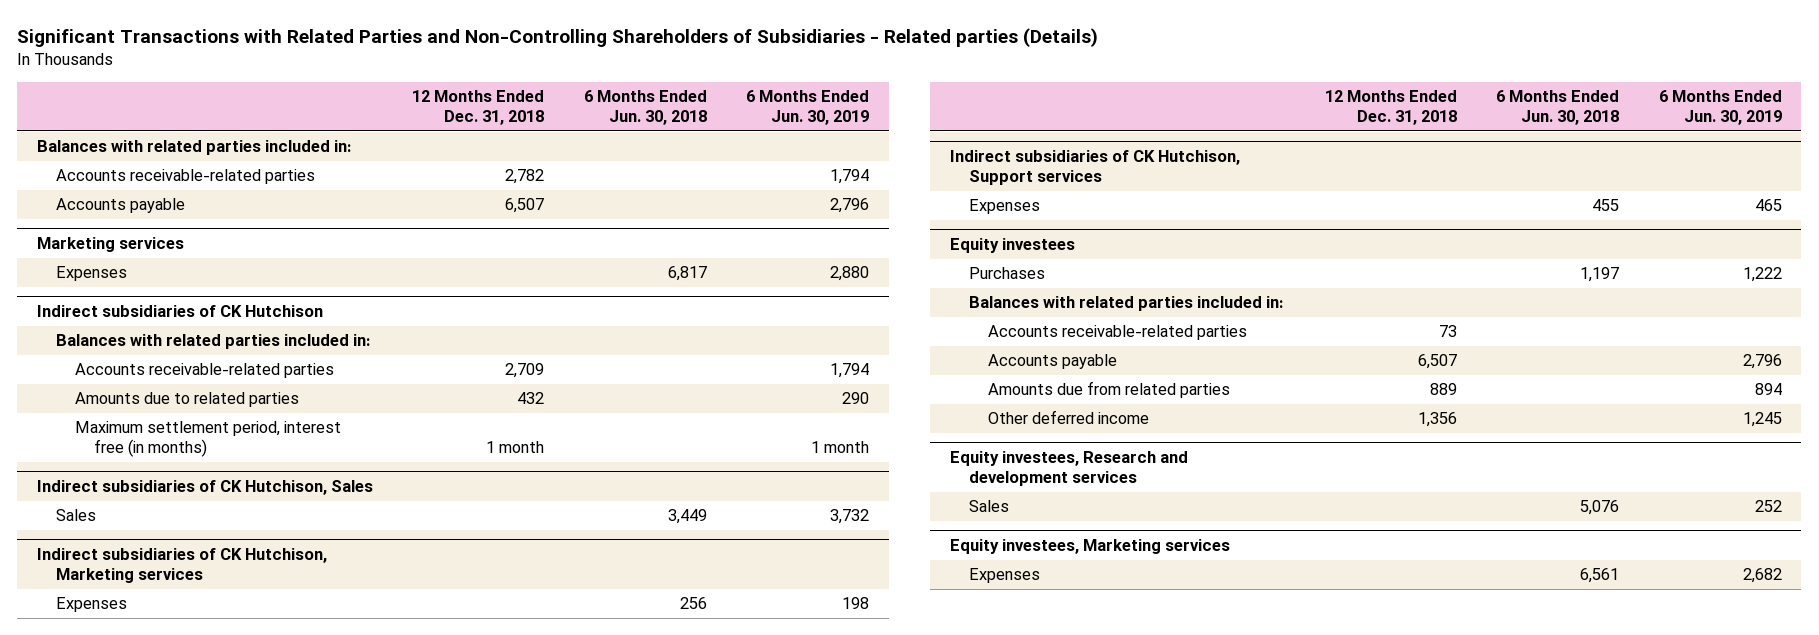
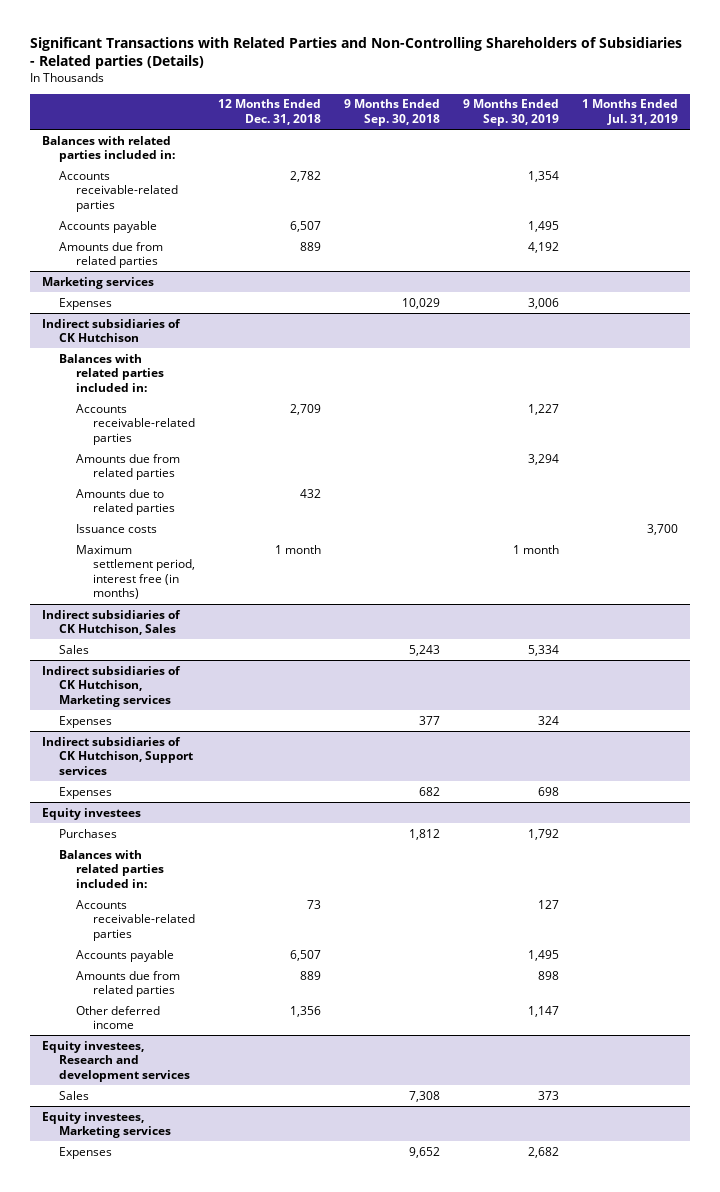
[583,90,707,126] 6 Months Ended Jun. 30, 2018 -> none
[745,90,869,126] 6 Months Ended Jun. 30, 2019 -> none
none -> [344,99,441,126] 9 Months Ended Sep. 30, 2018
none -> [463,99,560,126] 9 Months Ended Sep. 30, 2019
none -> [582,99,679,125] 1 Months Ended Jul. 31, 2019
none -> [58,241,163,269] Amounts due from related parties
none -> [75,453,180,481] Amounts due from related parties
none -> [75,523,157,533] Issuance costs

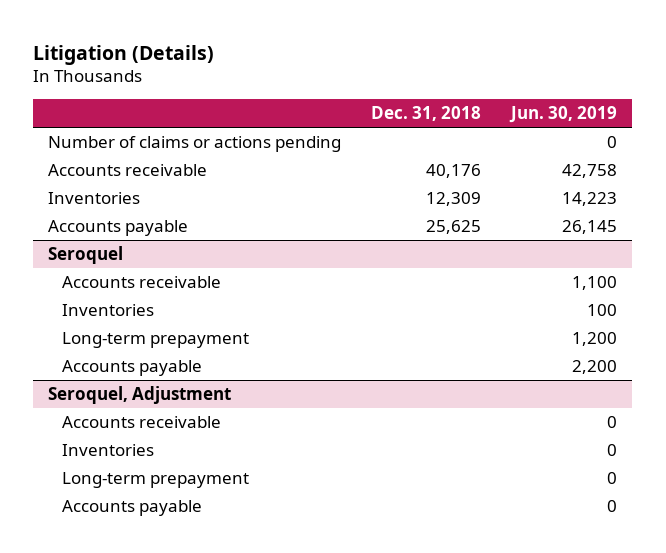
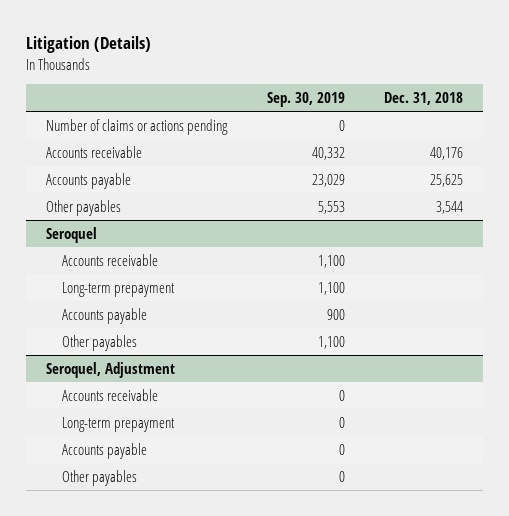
[509,106,618,124] Jun. 30, 2019 -> none
none -> [266,92,345,108] Sep. 30, 2019
[48,192,141,205] Inventories -> none
none -> [46,199,122,216] Other payables
[62,304,155,317] Inventories -> none
none -> [61,334,137,351] Other payables
[62,444,155,457] Inventories -> none
none -> [61,469,137,486] Other payables

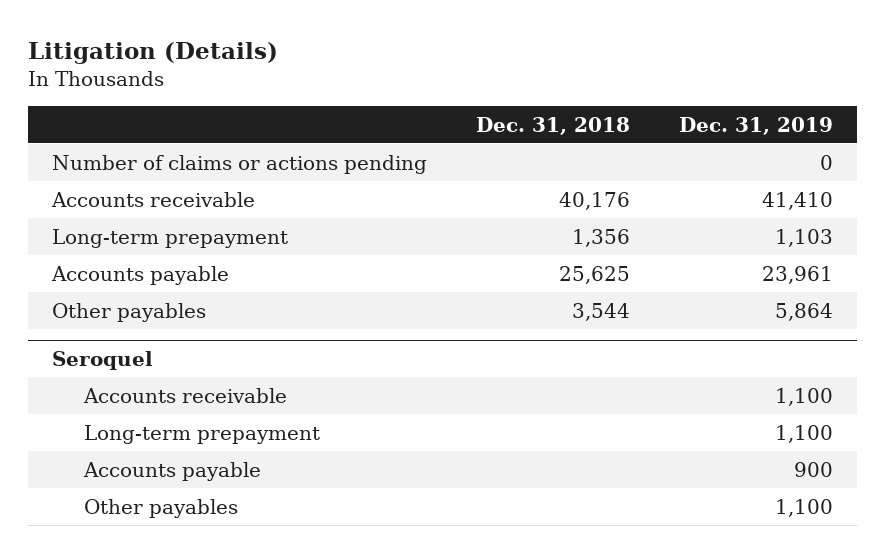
[266,92,345,108] Sep. 30, 2019 -> none
none -> [678,116,833,135] Dec. 31, 2019
none -> [52,228,289,248] Long-term prepayment
[46,361,176,378] Seroquel, Adjustment -> none
[61,388,158,401] Accounts receivable -> none
[61,416,175,432] Long-term prepayment -> none
[61,442,147,459] Accounts payable -> none
[61,469,137,486] Other payables -> none

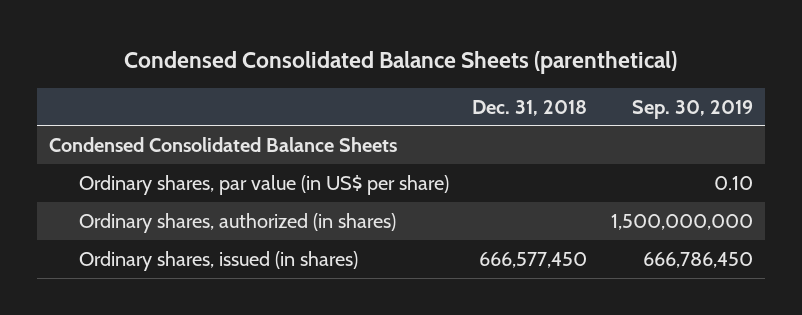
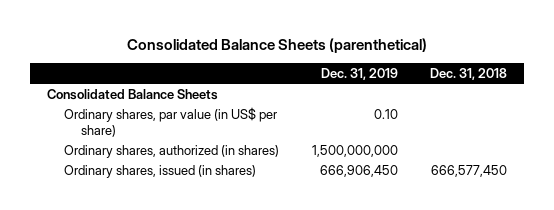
[123,50,677,74] Condensed Consolidated Balance Sheets (parenthetical) -> [127,38,428,54] Consolidated Balance Sheets (parenthetical)
[632,99,754,119] Sep. 30, 2019 -> none
none -> [320,67,398,80] Dec. 31, 2019
[48,136,397,152] Condensed Consolidated Balance Sheets -> [46,88,218,100] Consolidated Balance Sheets

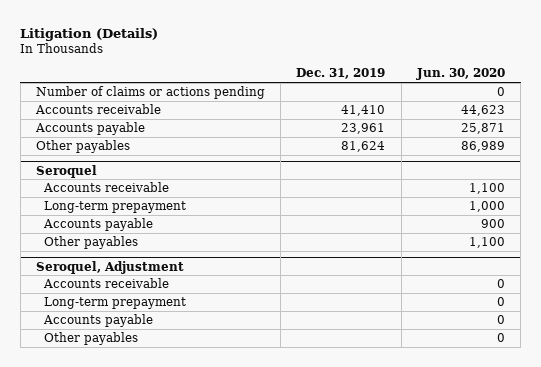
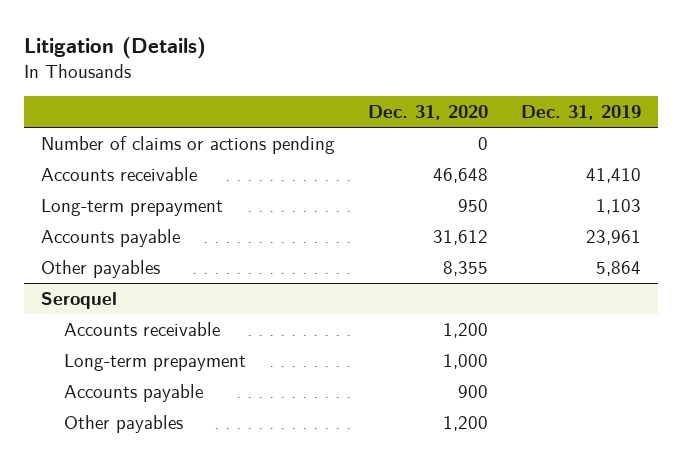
[415,68,505,81] Jun. 30, 2020 -> none
none -> [367,105,488,121] Dec. 31, 2020
none -> [40,199,223,217] Long-term prepayment
[341,140,386,152] 81,624 -> [596,261,642,277] 5,864
[35,260,184,274] Seroquel, Adjustment -> none
[43,277,170,288] Accounts receivable -> none
[44,296,187,309] Long-term prepayment -> none
[43,313,154,327] Accounts payable -> none
[44,331,139,345] Other payables -> none

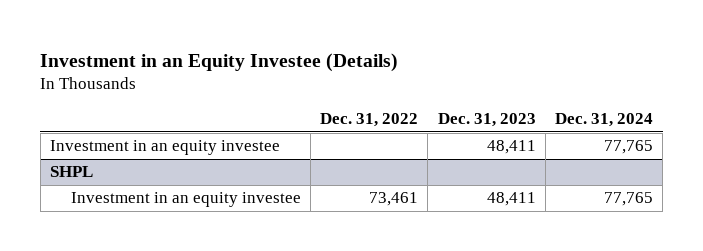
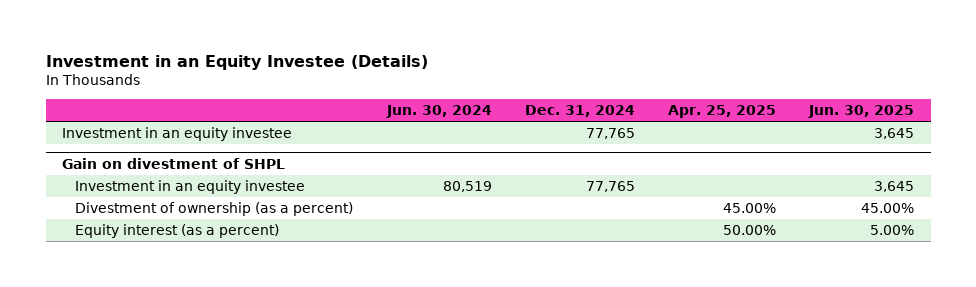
[320,113,419,128] Dec. 31, 2022 -> none
[437,113,536,128] Dec. 31, 2023 -> none
none -> [385,105,492,119] Jun. 30, 2024
none -> [667,105,776,119] Apr. 25, 2025
none -> [807,105,914,119] Jun. 30, 2025
[50,166,94,178] SHPL -> [62,157,286,169] Gain on divestment of SHPL
none -> [75,202,354,217] Divestment of ownership (as a percent)
none -> [75,224,280,239] Equity interest (as a percent)

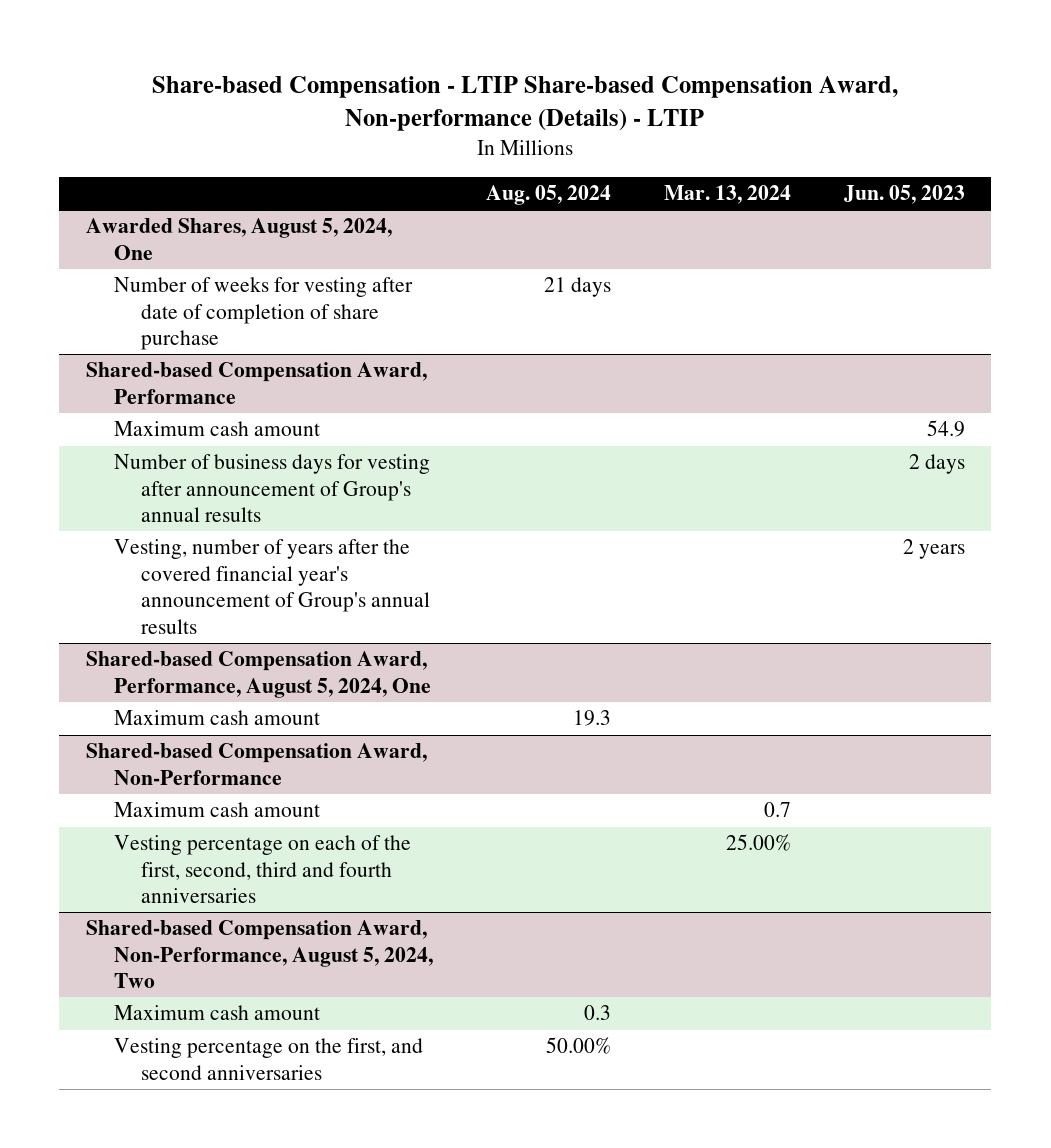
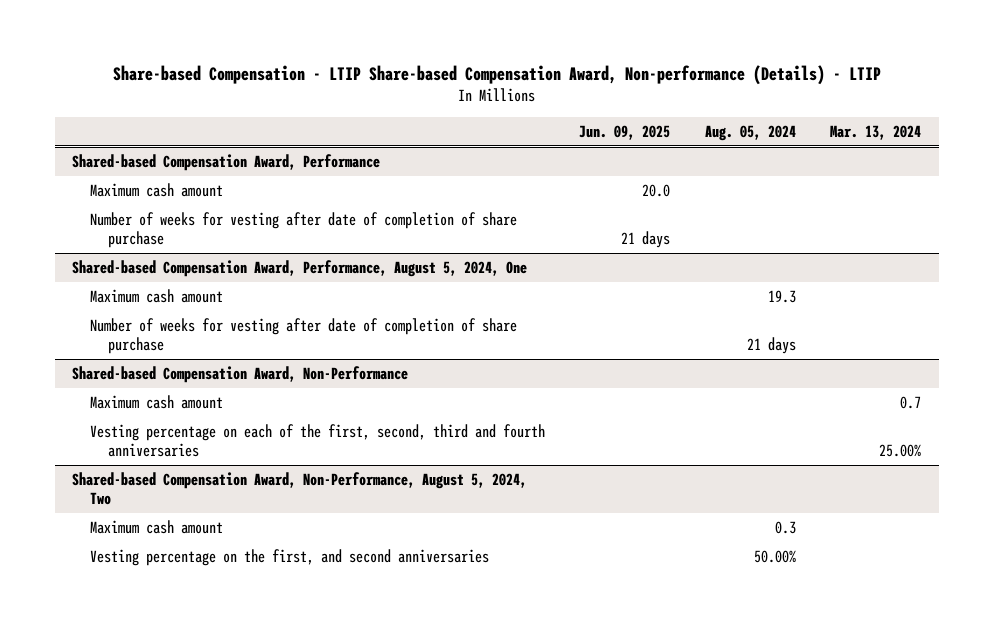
[843,185,965,205] Jun. 05, 2023 -> none
none -> [579,124,671,140] Jun. 09, 2025
[85,218,392,260] Awarded Shares, August 5, 2024, One -> none
[113,277,413,351] Number of weeks for vesting after date of completion of share purchase -> none
[113,454,430,523] Number of business days for vesting after announcement of Group's annual results -> none
[113,539,431,634] Vesting, number of years after the covered financial year's announcement of Group's annual results -> none
none -> [89,212,517,248] Number of weeks for vesting after date of completion of share purchase
none -> [89,318,517,354] Number of weeks for vesting after date of completion of share purchase

